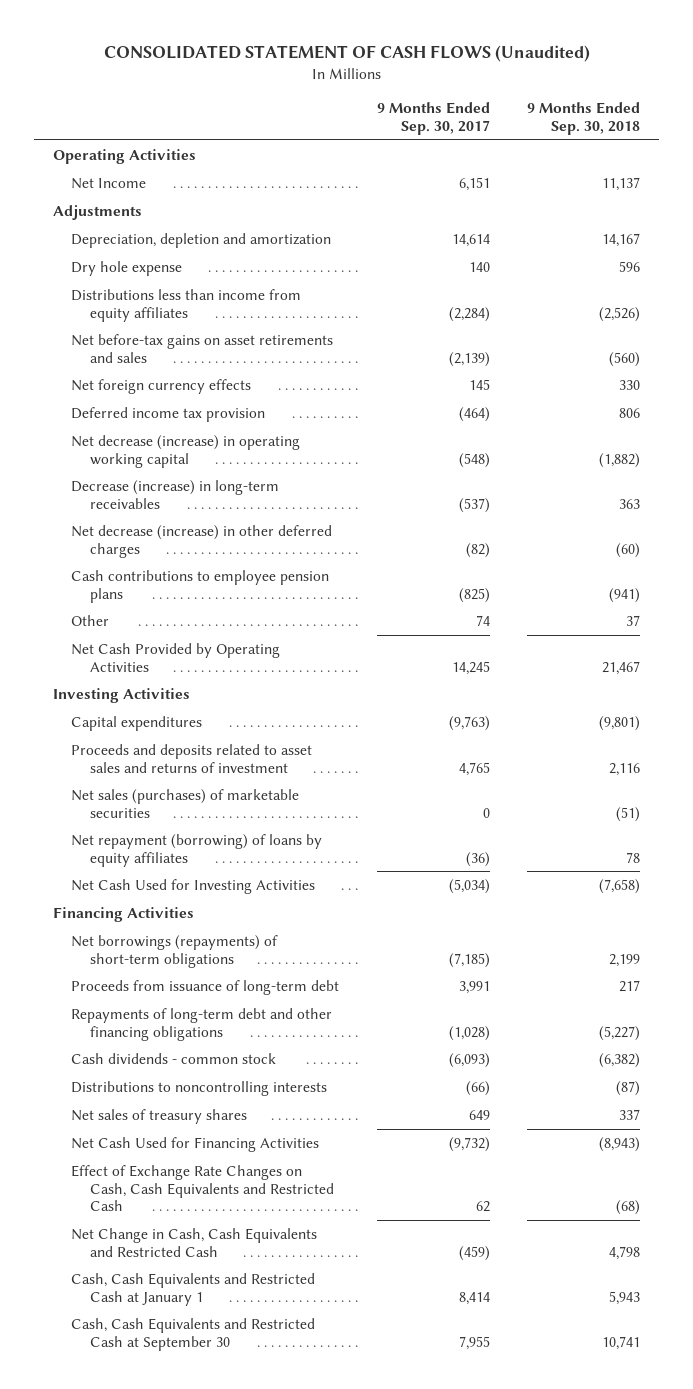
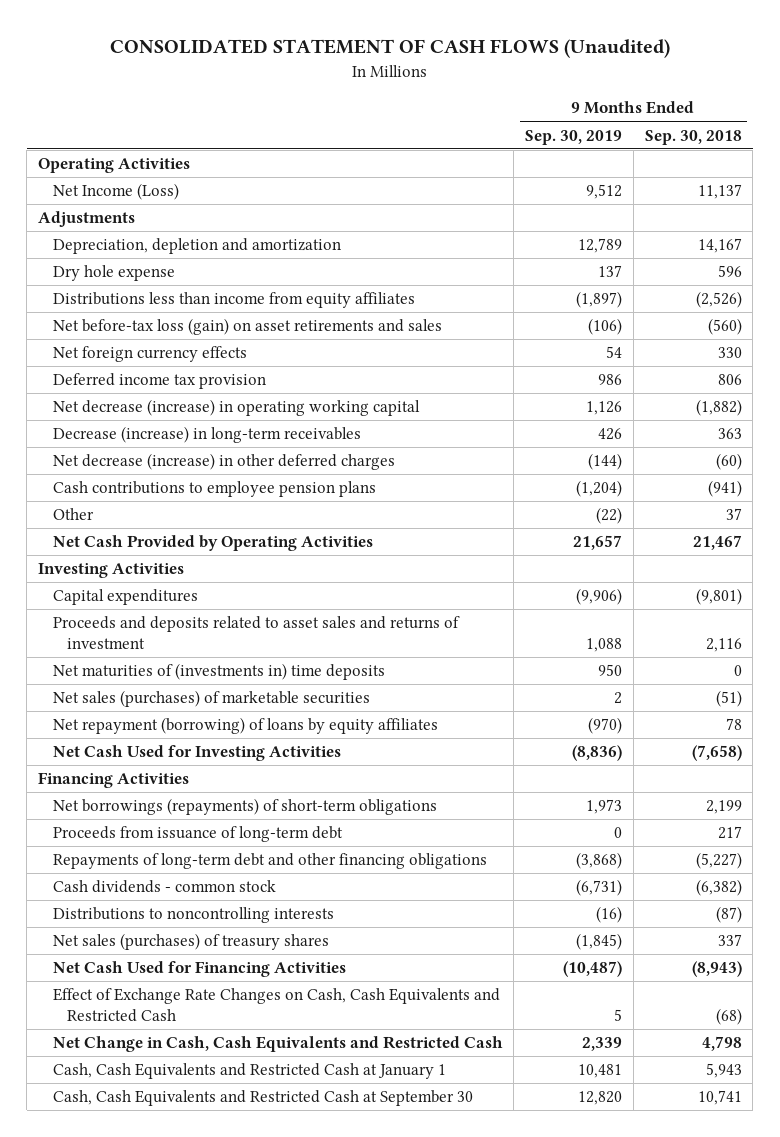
[376,102,490,135] 9 Months Ended Sep. 30, 2017 -> none
none -> [525,129,623,145] Sep. 30, 2019
[71,177,147,189] Net Income -> [52,183,179,201] Net Income (Loss)
[71,333,334,363] Net before-tax gains on asset retirements and sales -> [52,318,442,336] Net before-tax loss (gain) on asset retirements and sales
none -> [52,663,385,681] Net maturities of (investments in) time deposits
[71,1108,248,1124] Net sales of treasury shares -> [52,933,329,951] Net sales (purchases) of treasury shares

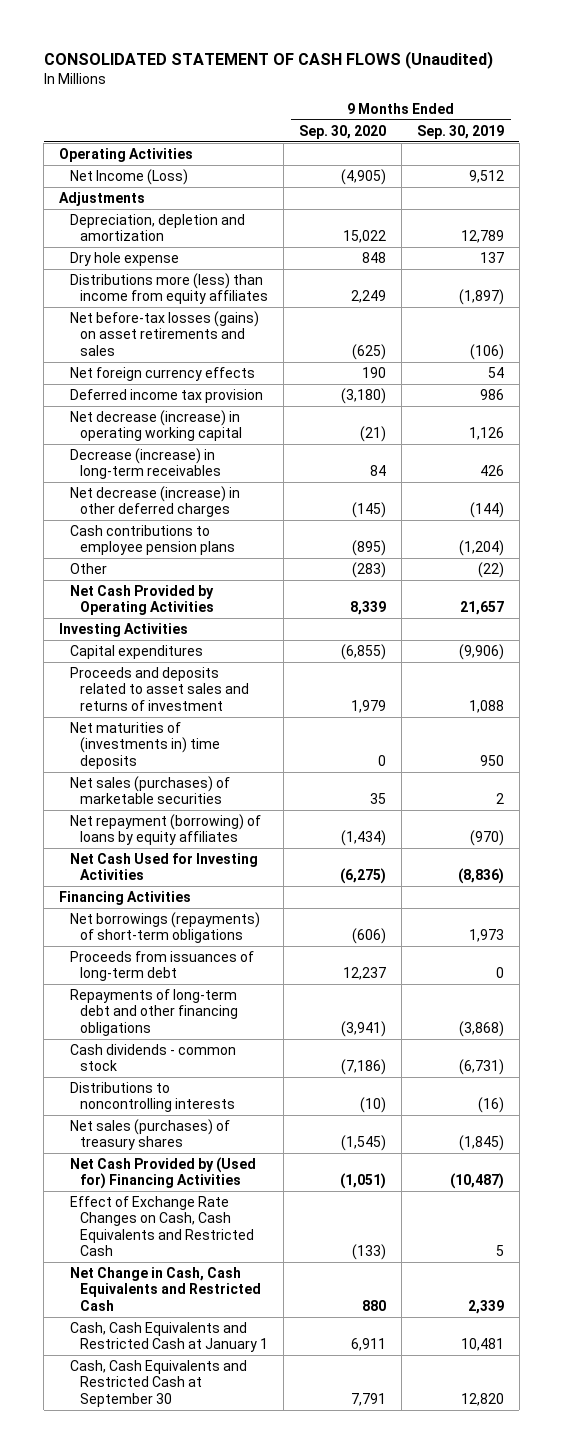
[644,129,742,145] Sep. 30, 2018 -> none
none -> [298,124,386,139] Sep. 30, 2020
[52,292,415,309] Distributions less than income from equity affiliates -> [69,272,269,305] Distributions more (less) than income from equity affiliates
[52,318,442,336] Net before-tax loss (gain) on asset retirements and sales -> [69,310,259,356] Net before-tax losses (gains) on asset retirements and sales
[52,826,343,843] Proceeds from issuance of long-term debt -> [69,950,254,982] Proceeds from issuances of long-term debt
[52,961,346,978] Net Cash Used for Financing Activities -> [69,1156,256,1190] Net Cash Provided by (Used for) Financing Activities

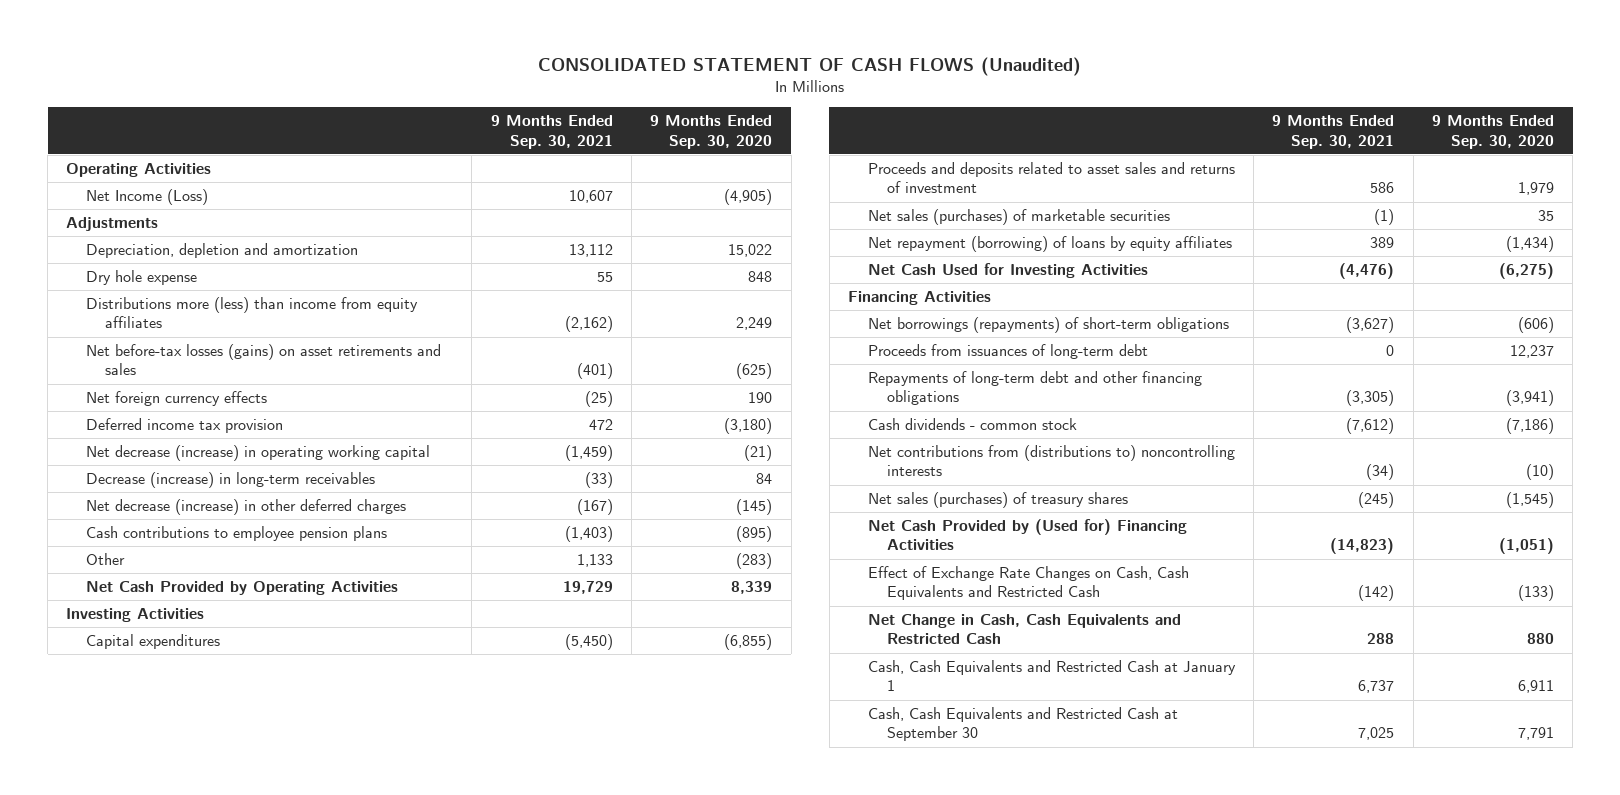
[416,124,504,139] Sep. 30, 2019 -> none
none -> [490,115,613,149] 9 Months Ended Sep. 30, 2021
[69,721,221,769] Net maturities of (investments in) time deposits -> none
[69,1081,236,1113] Distributions to noncontrolling interests -> [867,445,1235,477] Net contributions from (distributions to) noncontrolling interests

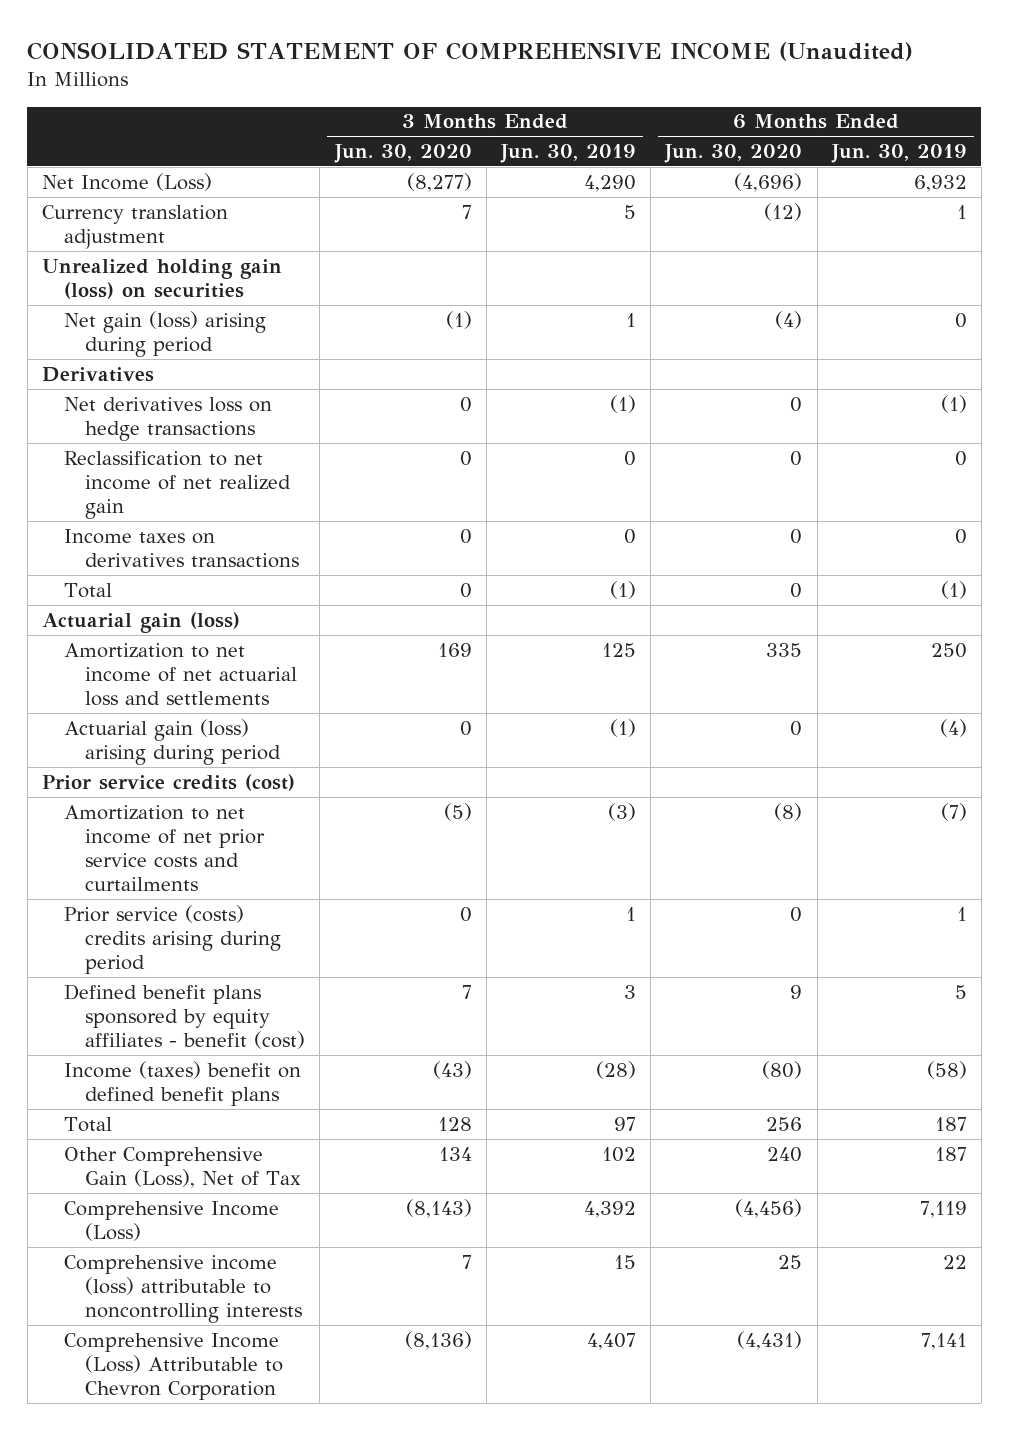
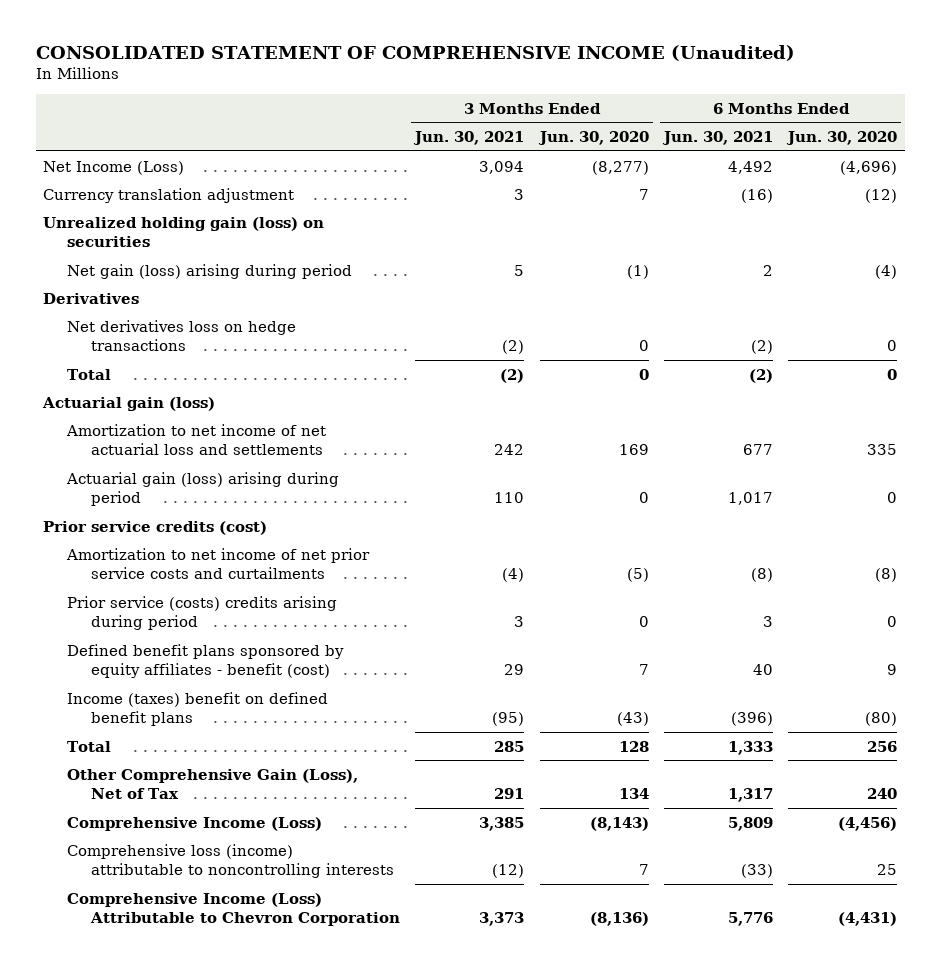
[499,144,636,164] Jun. 30, 2019 -> none
[830,144,967,164] Jun. 30, 2019 -> none
none -> [413,131,525,146] Jun. 30, 2021
none -> [662,131,774,146] Jun. 30, 2021
[63,450,292,520] Reclassification to net income of net realized gain -> none
[63,528,300,568] Income taxes on derivatives transactions -> none
[63,1254,303,1324] Comprehensive income (loss) attributable to noncontrolling interests -> [67,843,394,879] Comprehensive loss (income) attributable to noncontrolling interests

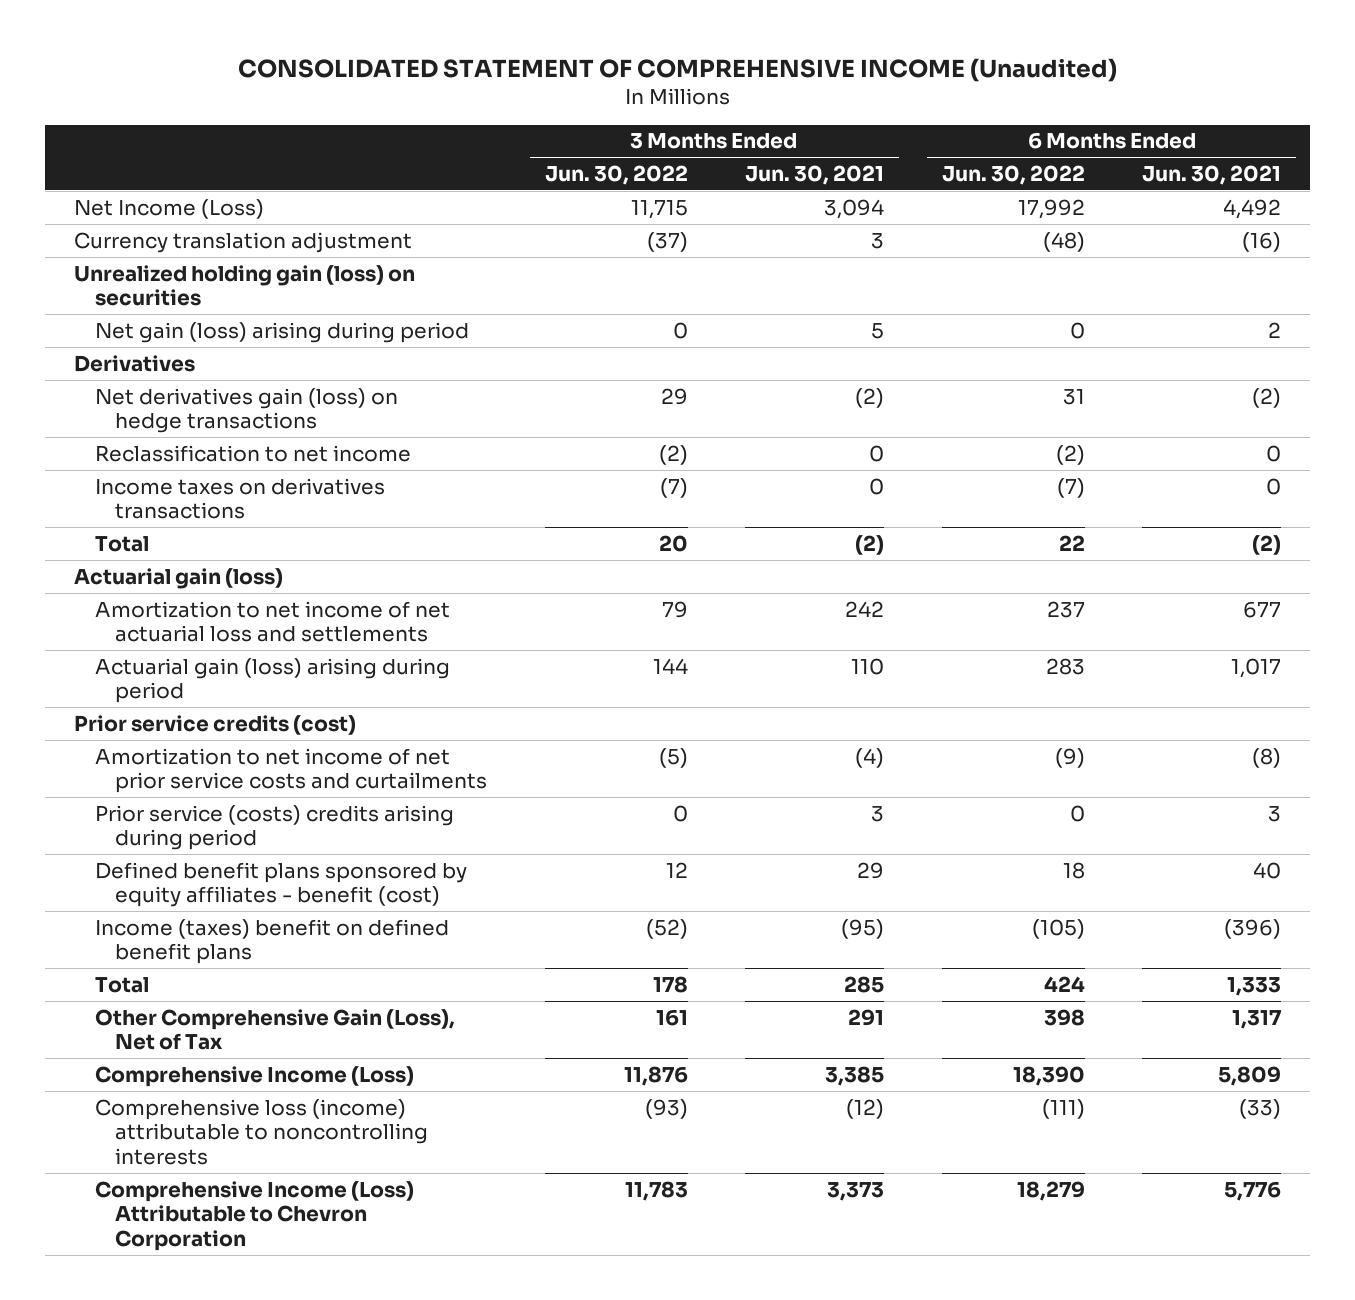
[537,131,649,146] Jun. 30, 2020 -> none
[786,131,898,146] Jun. 30, 2020 -> none
none -> [544,164,688,185] Jun. 30, 2022
none -> [941,164,1085,185] Jun. 30, 2022
[67,319,297,352] Net derivatives loss on hedge transactions -> [94,387,398,434] Net derivatives gain (loss) on hedge transactions
none -> [94,444,411,462] Reclassification to net income
none -> [94,477,385,520] Income taxes on derivatives transactions

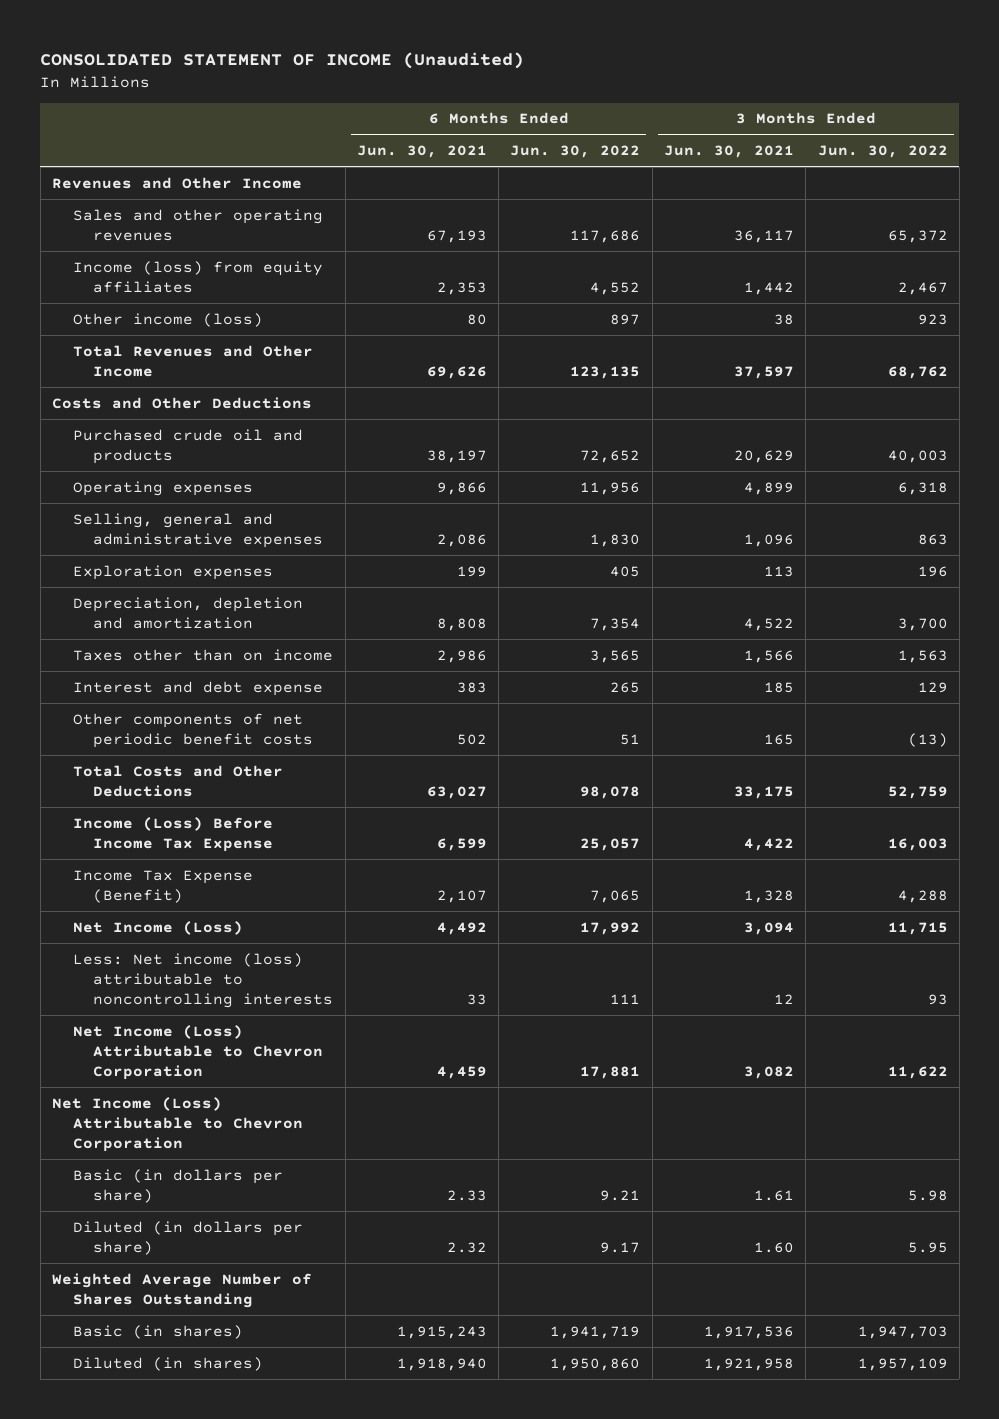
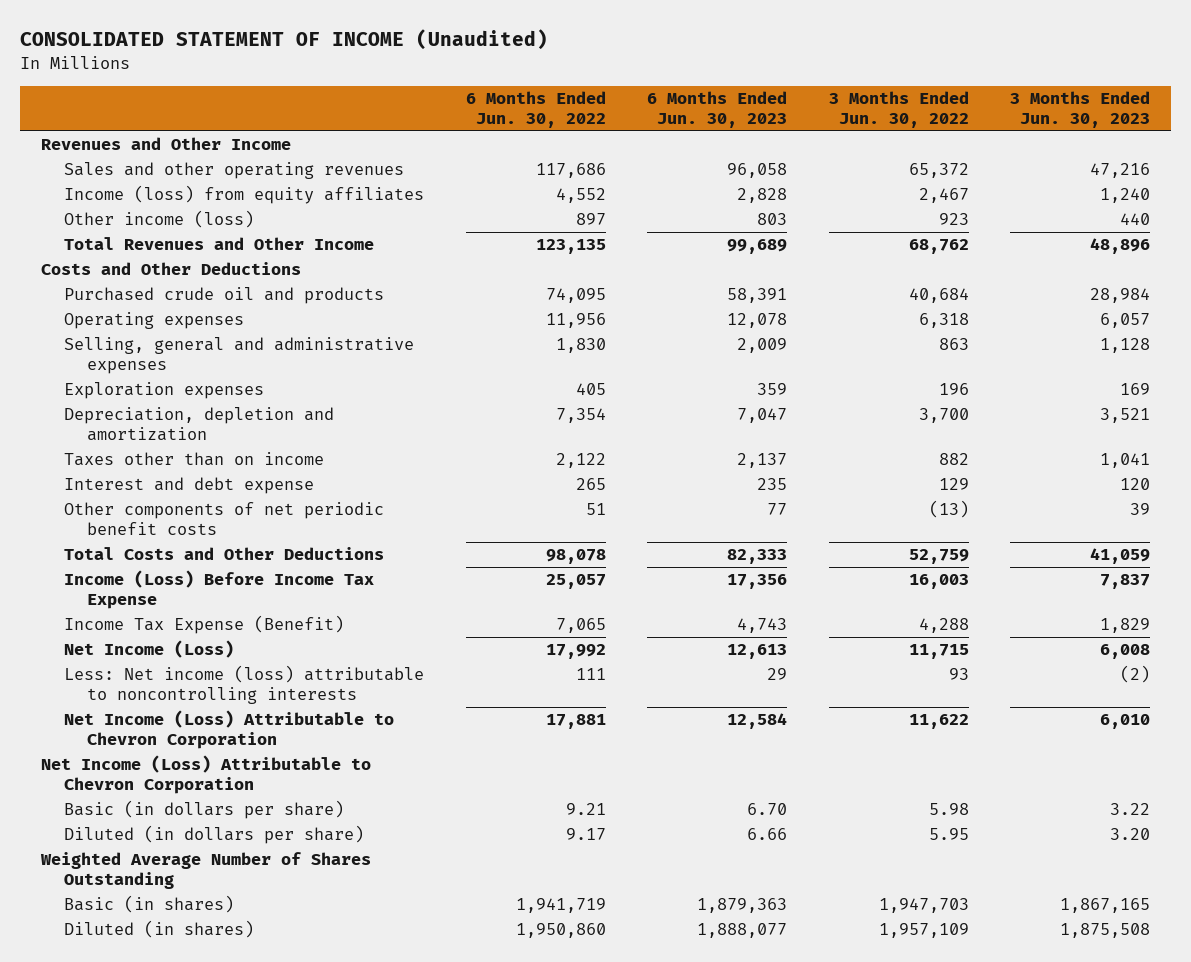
[356,145,487,159] Jun. 30, 2021 -> none
[664,145,795,159] Jun. 30, 2021 -> none
none -> [647,91,788,129] 6 Months Ended Jun. 30, 2023
none -> [1009,91,1150,129] 3 Months Ended Jun. 30, 2023
[580,449,641,463] 72,652 -> [545,288,606,304] 74,095
[887,449,948,463] 40,003 -> [908,288,969,304] 40,684
[590,649,641,663] 3,565 -> [555,453,606,469] 2,122
[897,649,948,663] 1,563 -> [938,453,969,466] 882

